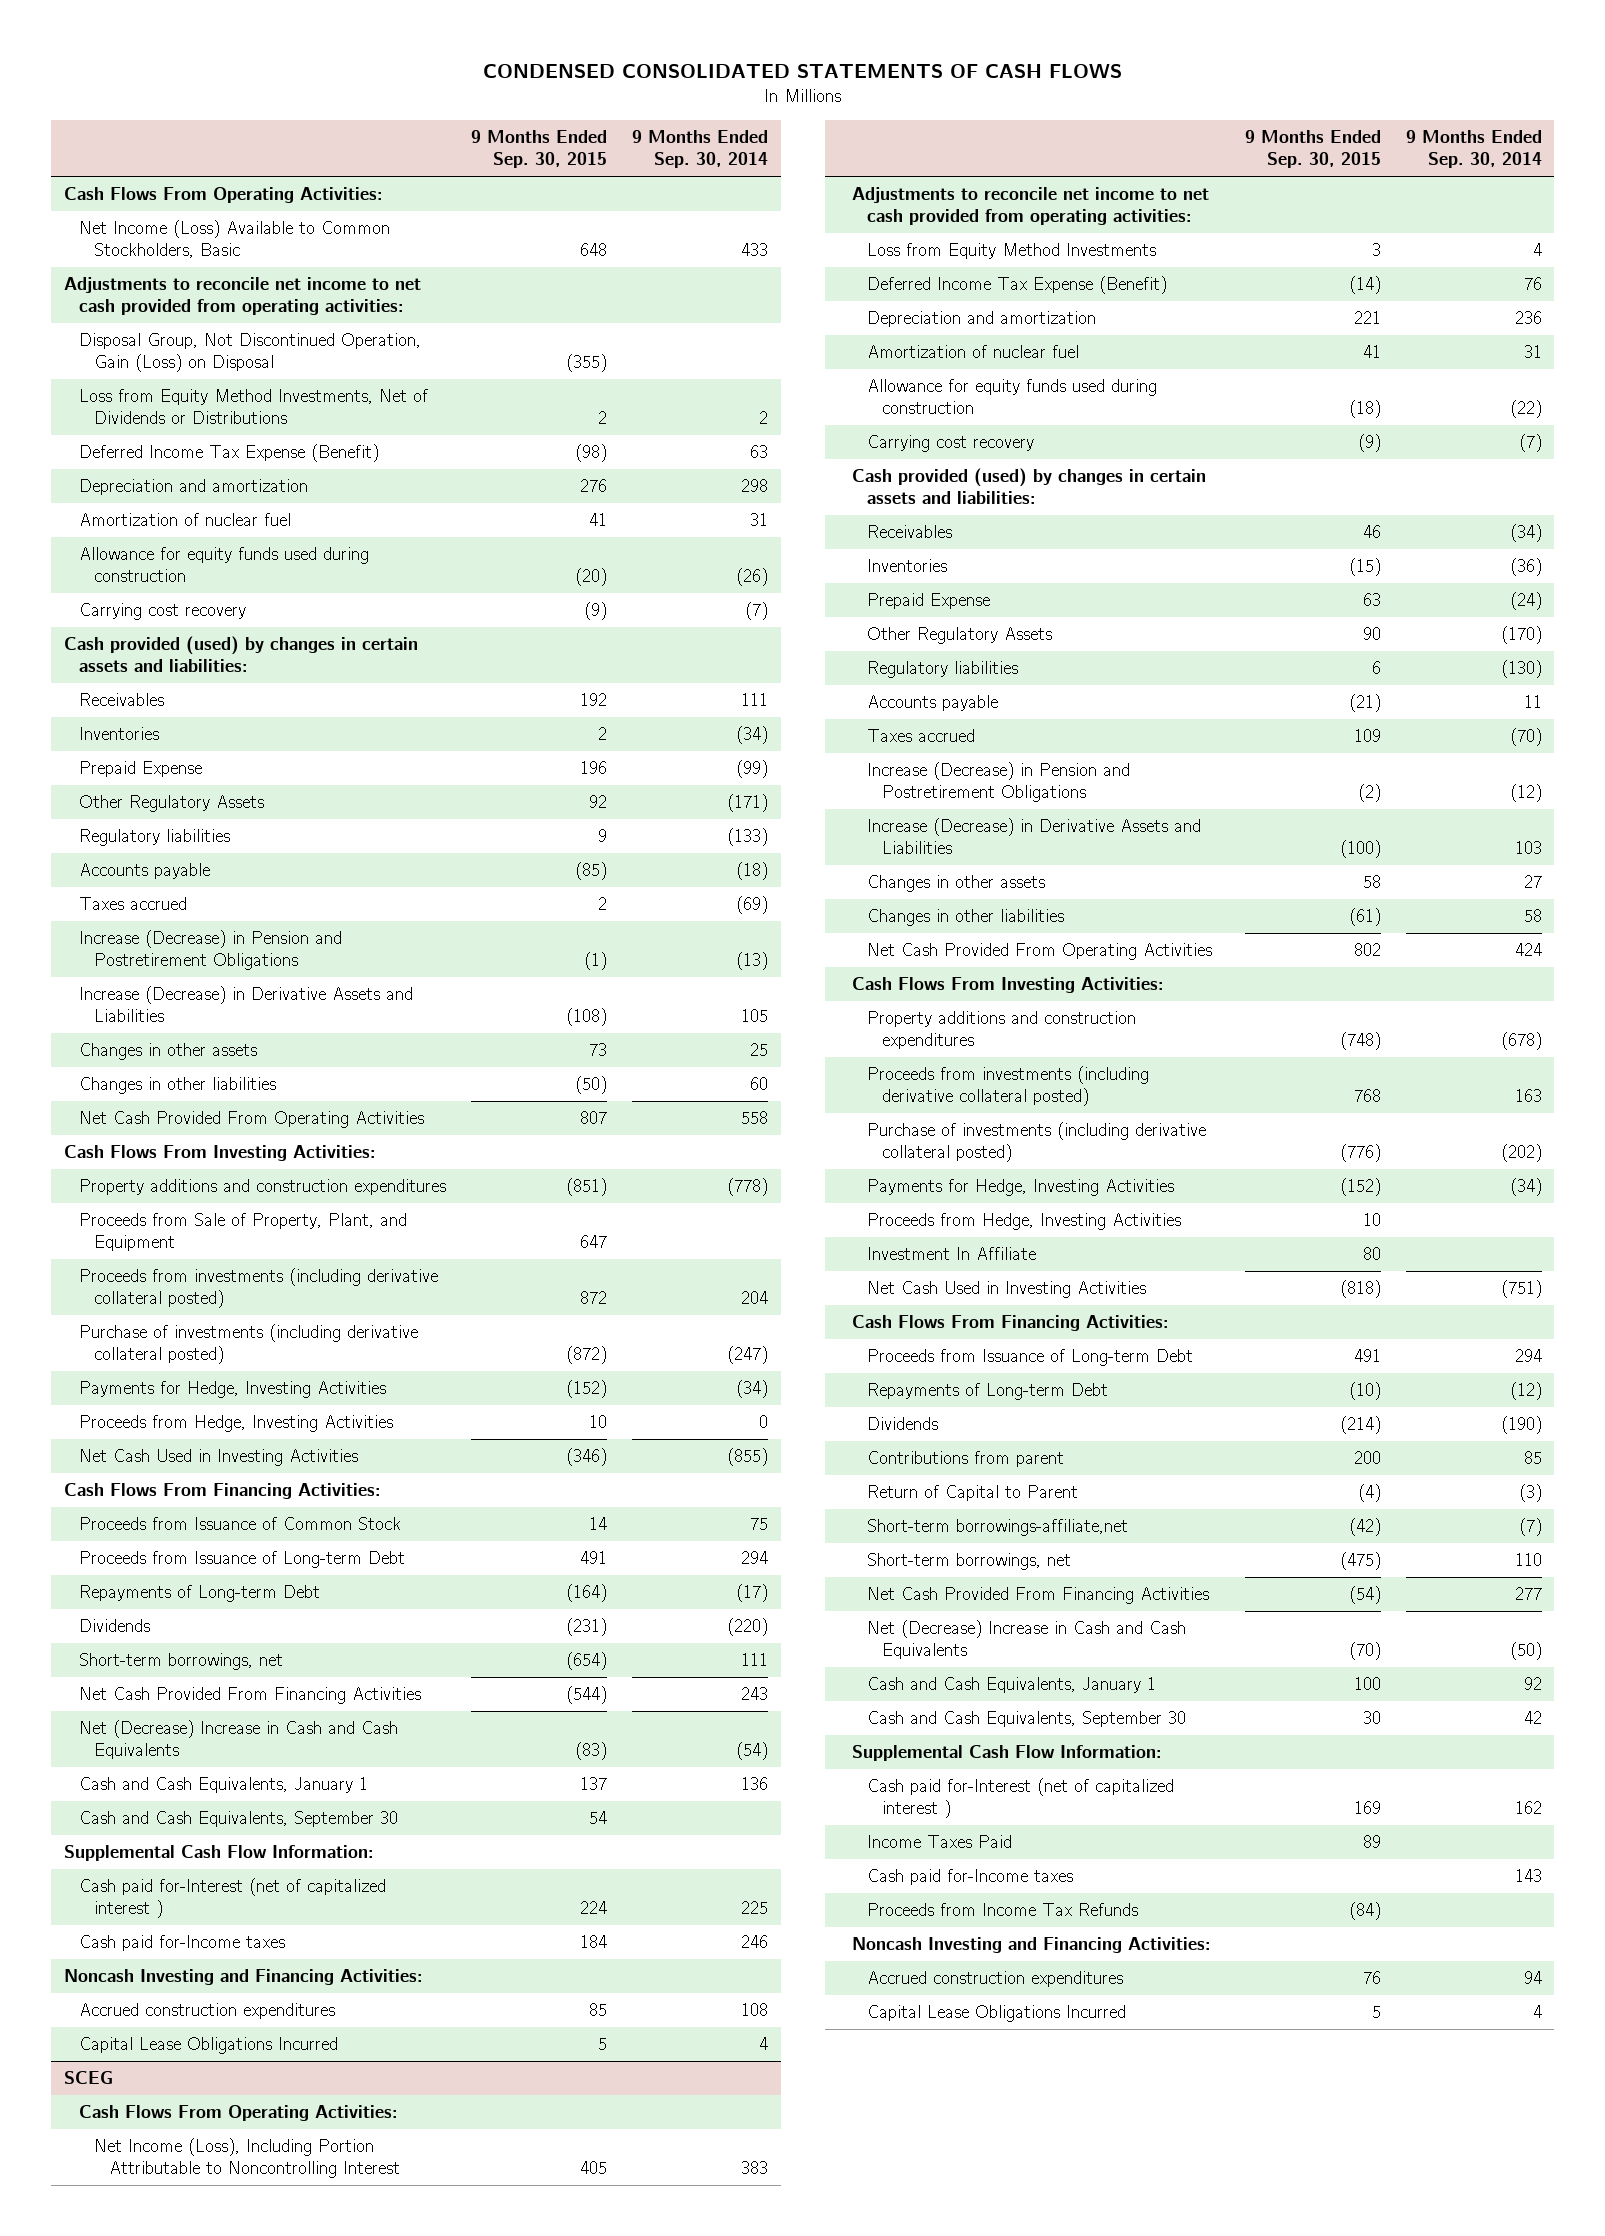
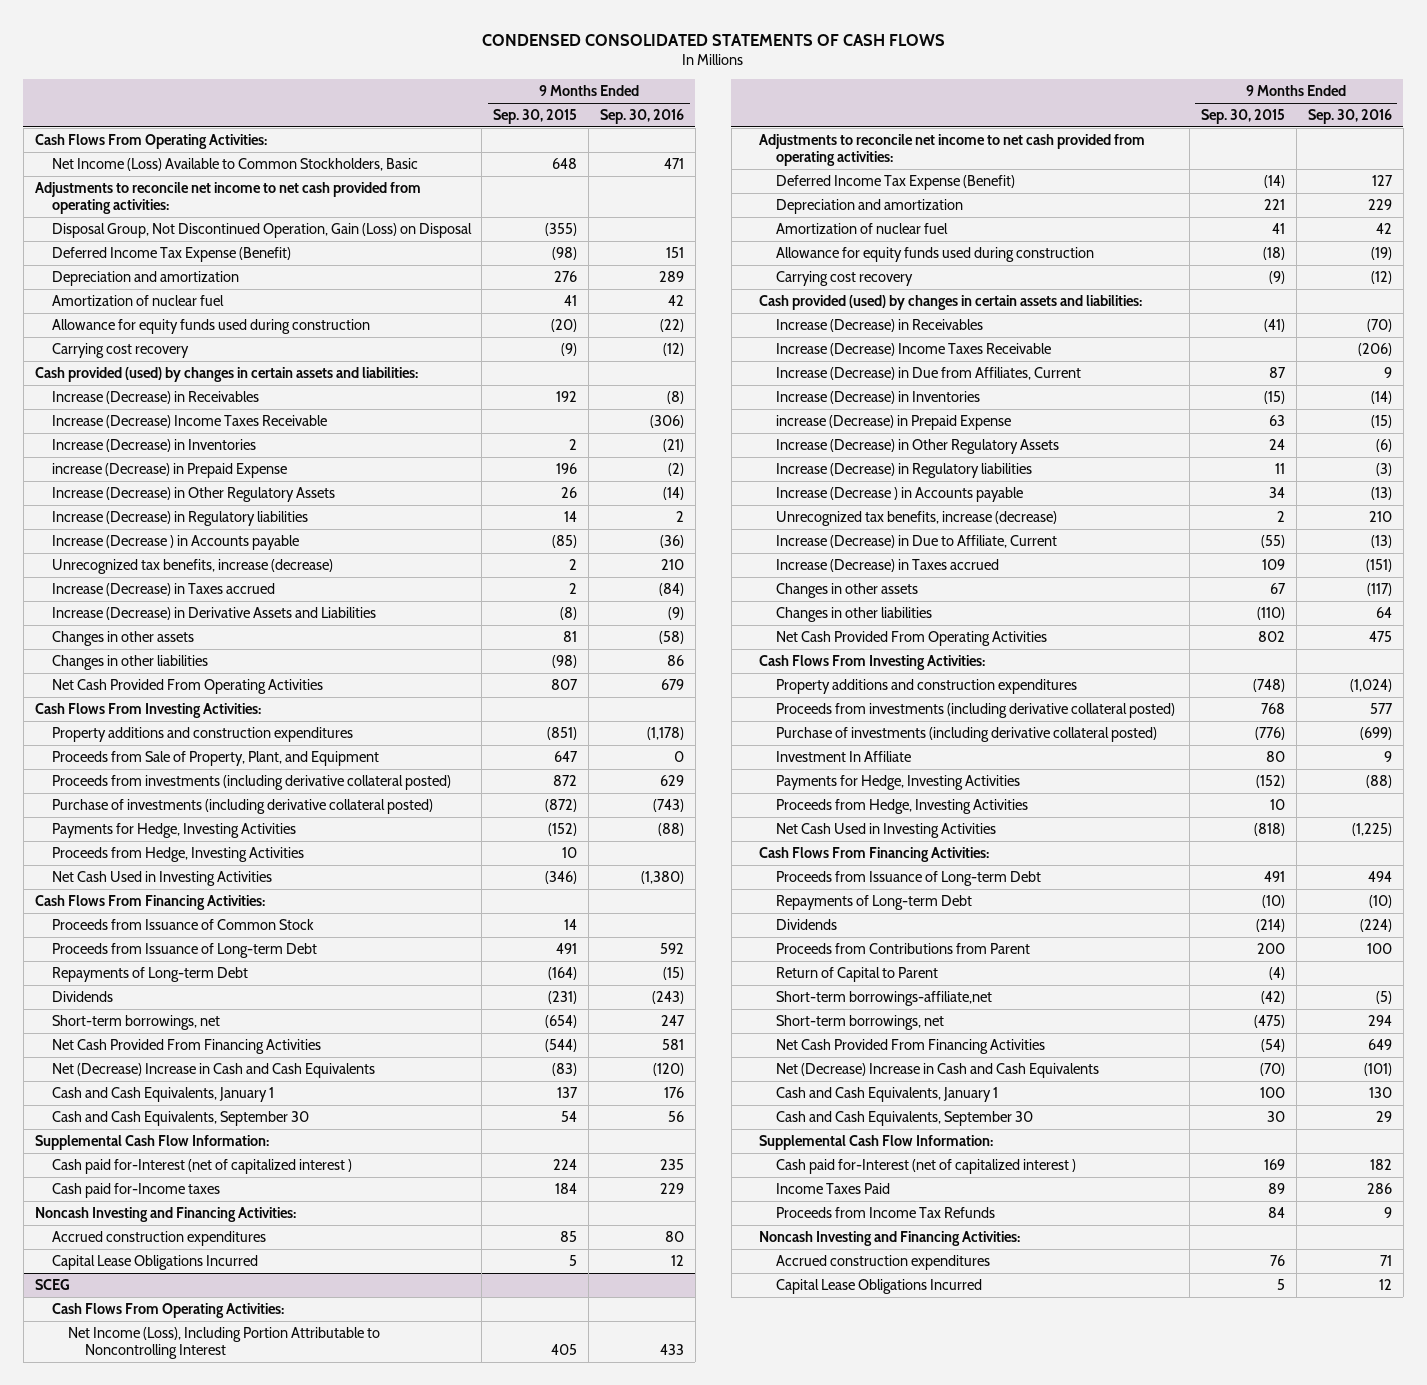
[632,129,769,168] 9 Months Ended Sep. 30, 2014 -> none
none -> [600,109,685,125] Sep. 30, 2016
[78,389,428,425] Loss from Equity Method Investments, Net of Dividends or Distributions -> none
[78,930,342,971] Increase (Decrease) in Pension and Postretirement Obligations -> none
[78,693,164,707] Receivables -> [51,390,259,404] Increase (Decrease) in Receivables
none -> [51,414,327,428] Increase (Decrease) Income Taxes Receivable
[78,727,159,741] Inventories -> [51,438,256,452] Increase (Decrease) in Inventories
[78,761,202,778] Prepaid Expense -> [51,462,287,478] increase (Decrease) in Prepaid Expense
[78,795,264,813] Other Regulatory Assets -> [51,486,335,502] Increase (Decrease) in Other Regulatory Assets
[588,795,607,809] 92 -> [561,486,578,498] 26
[78,829,230,847] Regulatory liabilities -> [51,510,308,526] Increase (Decrease) in Regulatory liabilities
[597,829,607,843] 9 -> [564,510,578,522] 14
[78,863,210,880] Accounts payable -> [51,534,299,550] Increase (Decrease ) in Accounts payable
none -> [51,558,333,574] Unrecognized tax benefits, increase (decrease)
[78,897,187,911] Taxes accrued -> [51,582,275,596] Increase (Decrease) in Taxes accrued
[565,1008,607,1027] (108) -> [560,606,578,620] (8)
[588,1043,607,1057] 73 -> [563,630,578,642] 81
[574,1076,607,1095] (50) -> [552,654,578,668] (98)
[867,243,1157,260] Loss from Equity Method Investments -> none
[867,762,1131,803] Increase (Decrease) in Pension and Postretirement Obligations -> none
[867,818,1202,855] Increase (Decrease) in Derivative Assets and Liabilities -> none
[867,525,953,539] Receivables -> [776,318,984,332] Increase (Decrease) in Receivables
[1362,525,1381,539] 46 -> [1264,318,1286,332] (41)
none -> [776,342,1052,356] Increase (Decrease) Income Taxes Receivable
none -> [776,366,1082,380] Increase (Decrease) in Due from Affiliates, Current
[867,559,948,573] Inventories -> [776,390,981,404] Increase (Decrease) in Inventories
[867,593,991,610] Prepaid Expense -> [776,414,1012,430] increase (Decrease) in Prepaid Expense
[867,627,1053,645] Other Regulatory Assets -> [776,438,1060,454] Increase (Decrease) in Other Regulatory Assets
[1362,627,1381,641] 90 -> [1269,438,1286,450] 24
[867,661,1019,679] Regulatory liabilities -> [776,462,1033,478] Increase (Decrease) in Regulatory liabilities
[1371,661,1381,675] 6 -> [1275,462,1286,474] 11
[867,695,999,712] Accounts payable -> [776,486,1024,502] Increase (Decrease ) in Accounts payable
[1348,694,1381,713] (21) -> [1269,486,1286,498] 34
none -> [776,510,1058,526] Unrecognized tax benefits, increase (decrease)
none -> [776,534,1058,548] Increase (Decrease) in Due to Affiliate, Current
[867,729,976,743] Taxes accrued -> [776,558,1000,572] Increase (Decrease) in Taxes accrued
[1362,875,1381,889] 58 -> [1270,582,1287,594] 67
[1348,908,1381,927] (61) -> [1257,606,1286,620] (110)
[867,1247,1037,1261] Investment In Affiliate -> [776,750,912,762] Investment In Affiliate
[867,1451,1065,1468] Contributions from parent -> [776,942,1031,954] Proceeds from Contributions from Parent
[867,1869,1074,1886] Cash paid for-Income taxes -> none
[1348,1902,1381,1921] (84) -> [1268,1206,1286,1218] 84

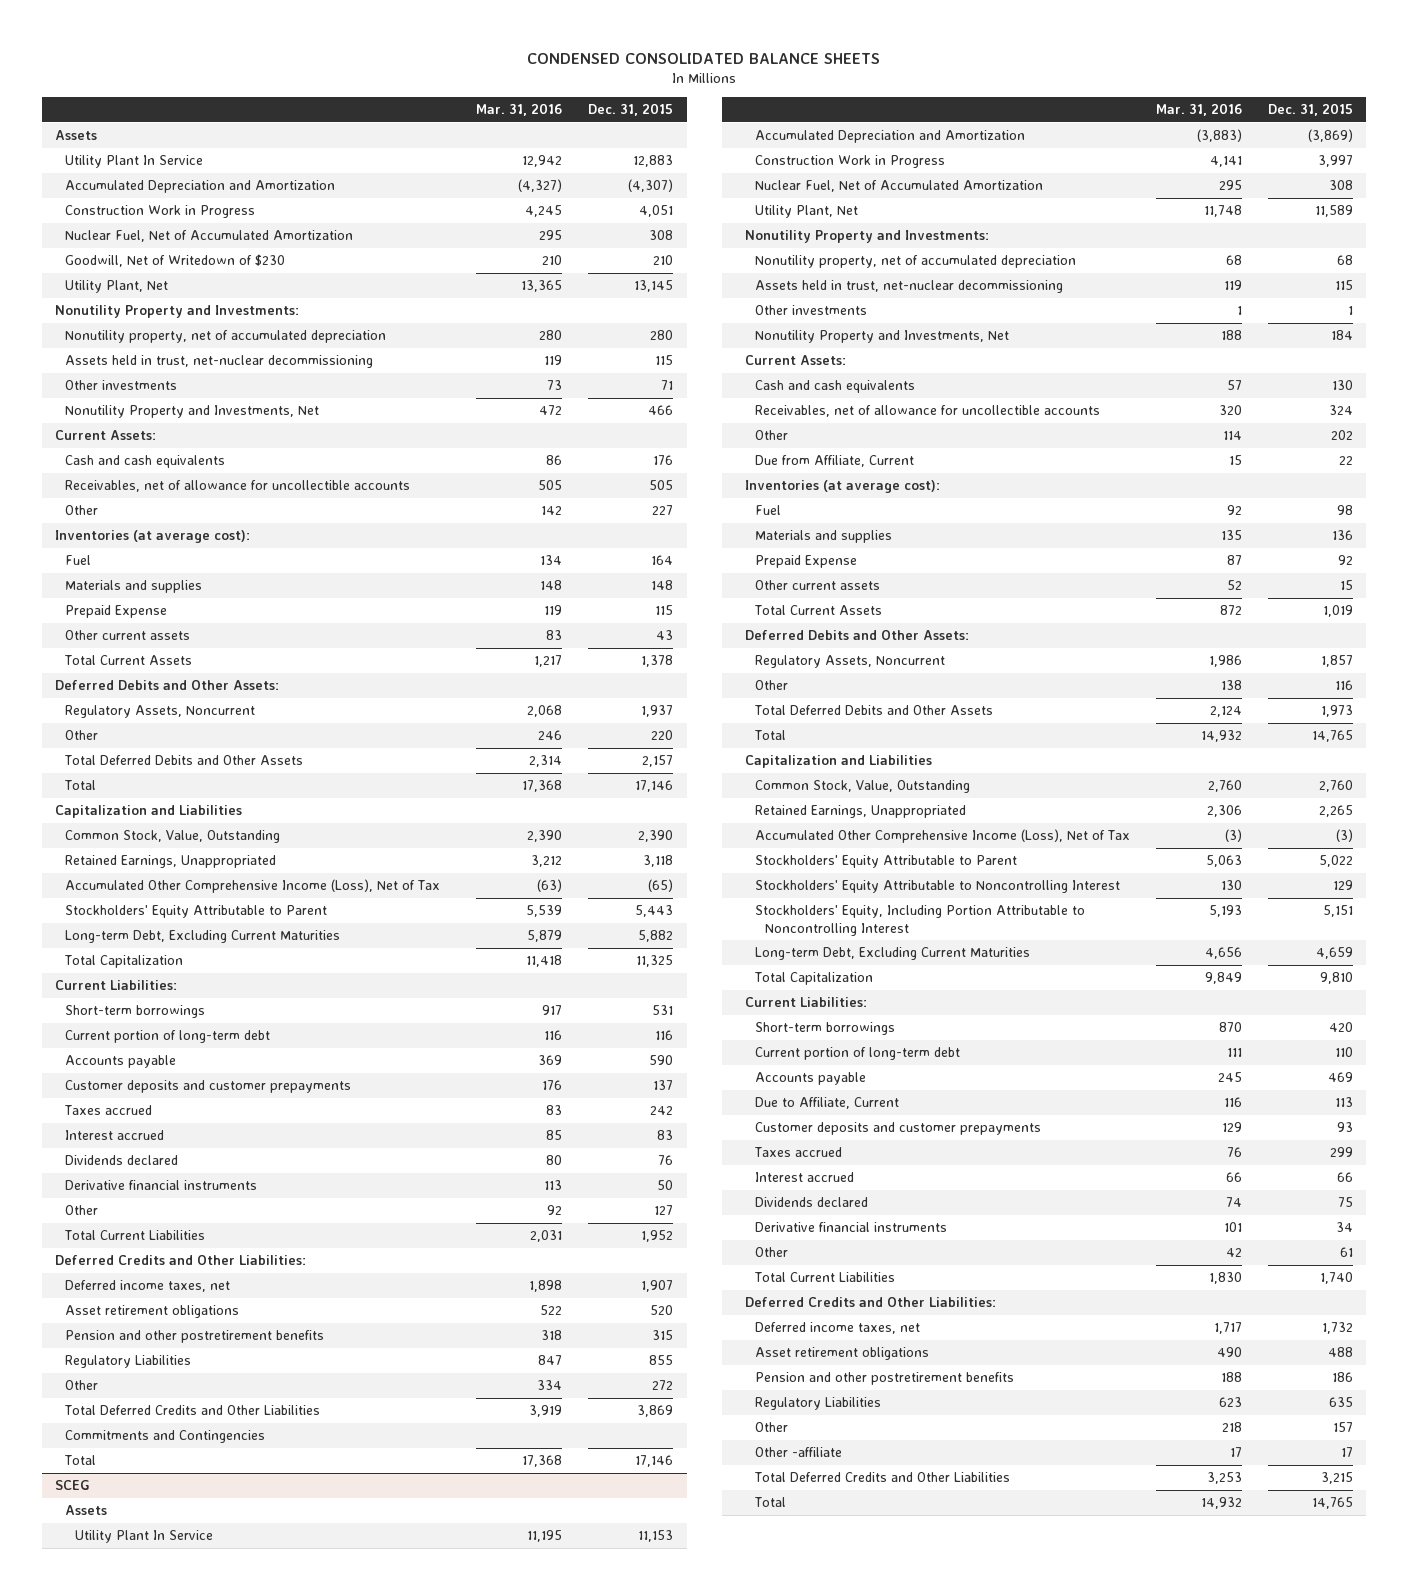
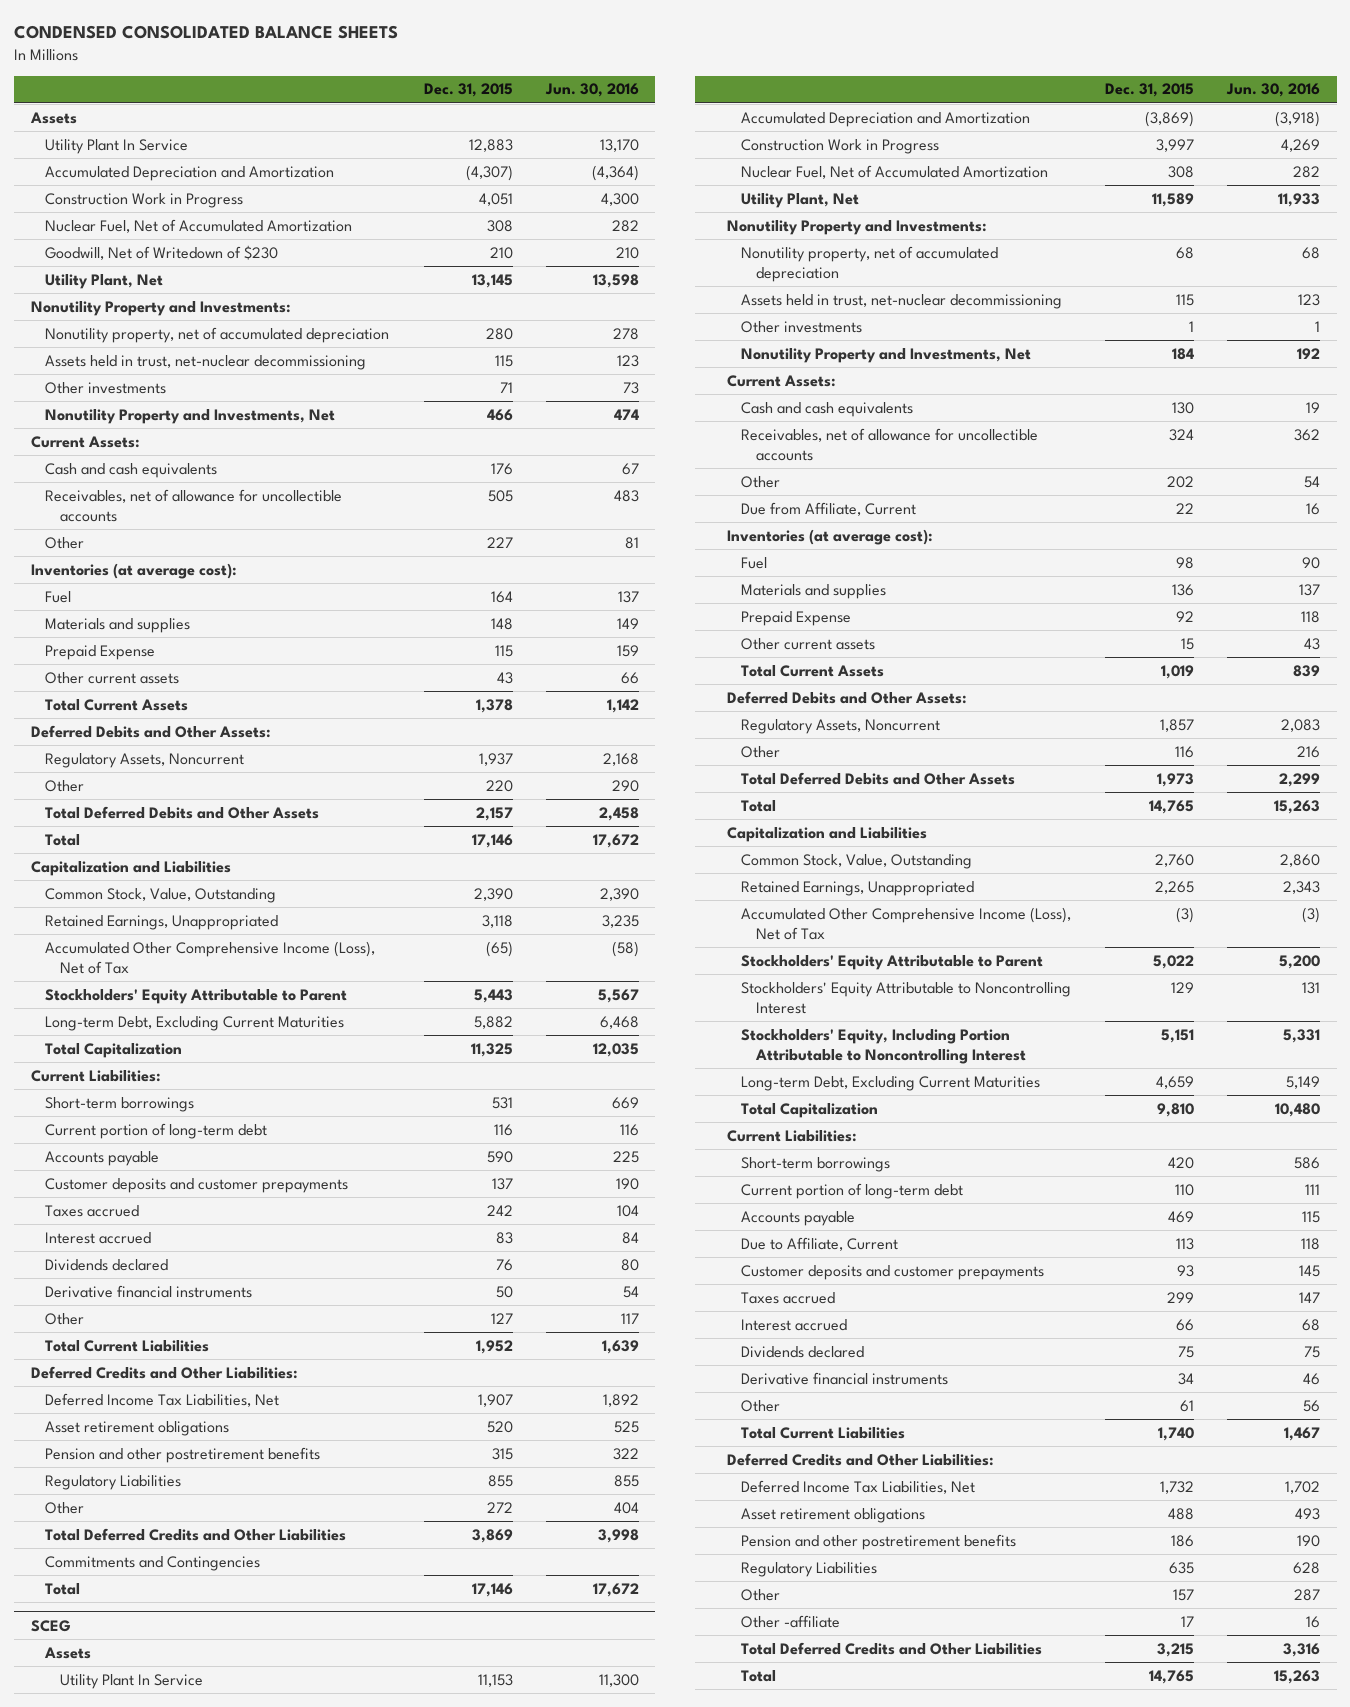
[476,103,563,117] Mar. 31, 2016 -> none
none -> [544,83,639,98] Jun. 30, 2016
[65,1280,231,1293] Deferred income taxes, net -> [45,1392,280,1407] Deferred Income Tax Liabilities, Net
[754,1322,920,1335] Deferred income taxes, net -> [741,1479,976,1494] Deferred Income Tax Liabilities, Net

